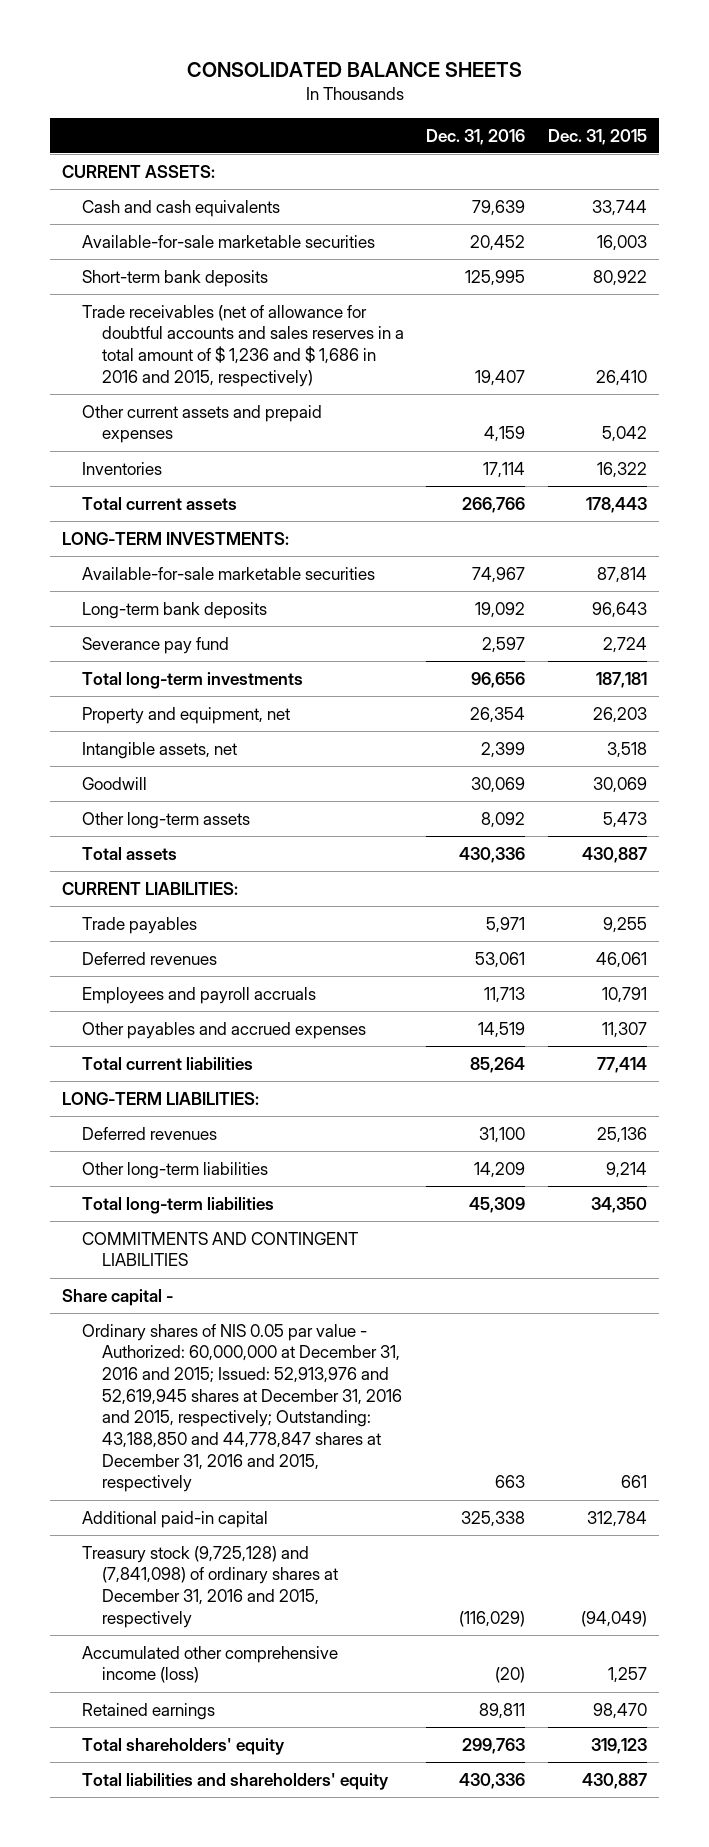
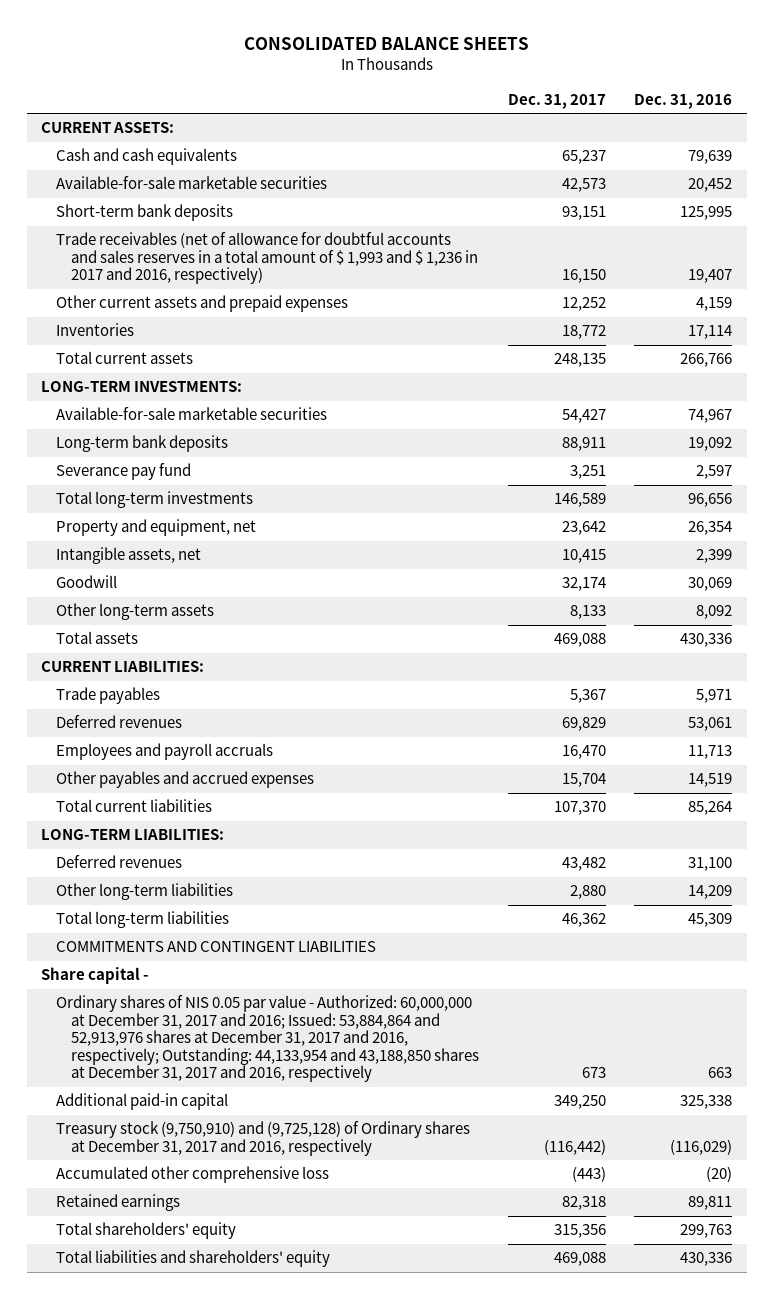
[548,128,648,145] Dec. 31, 2015 -> none
none -> [507,93,606,109] Dec. 31, 2017
[81,304,404,387] Trade receivables (net of allowance for doubtful accounts and sales reserves in a total amount of $ 1,236 and $ 1,686 in 2016 and 2015, respectively) -> [56,232,479,285] Trade receivables (net of allowance for doubtful accounts and sales reserves in a total amount of $ 1,993 and $ 1,236 in 2017 and 2016, respectively)
[81,1323,402,1493] Ordinary shares of NIS 0.05 par value - Authorized: 60,000,000 at December 31, 2016 and 2015; Issued: 52,913,976 and 52,619,945 shares at December 31, 2016 and 2015, respectively; Outstanding: 43,188,850 and 44,778,847 shares at December 31, 2016 and 2015, respectively -> [56,995,480,1083] Ordinary shares of NIS 0.05 par value - Authorized: 60,000,000 at December 31, 2017 and 2016; Issued: 53,884,864 and 52,913,976 shares at December 31, 2017 and 2016, respectively; Outstanding: 44,133,954 and 43,188,850 shares at December 31, 2017 and 2016, respectively
[81,1545,338,1628] Treasury stock (9,725,128) and (7,841,098) of ordinary shares at December 31, 2016 and 2015, respectively -> [56,1121,471,1156] Treasury stock (9,750,910) and (9,725,128) of Ordinary shares at December 31, 2017 and 2016, respectively
[81,1645,338,1684] Accumulated other comprehensive income (loss) -> [56,1166,330,1184] Accumulated other comprehensive loss

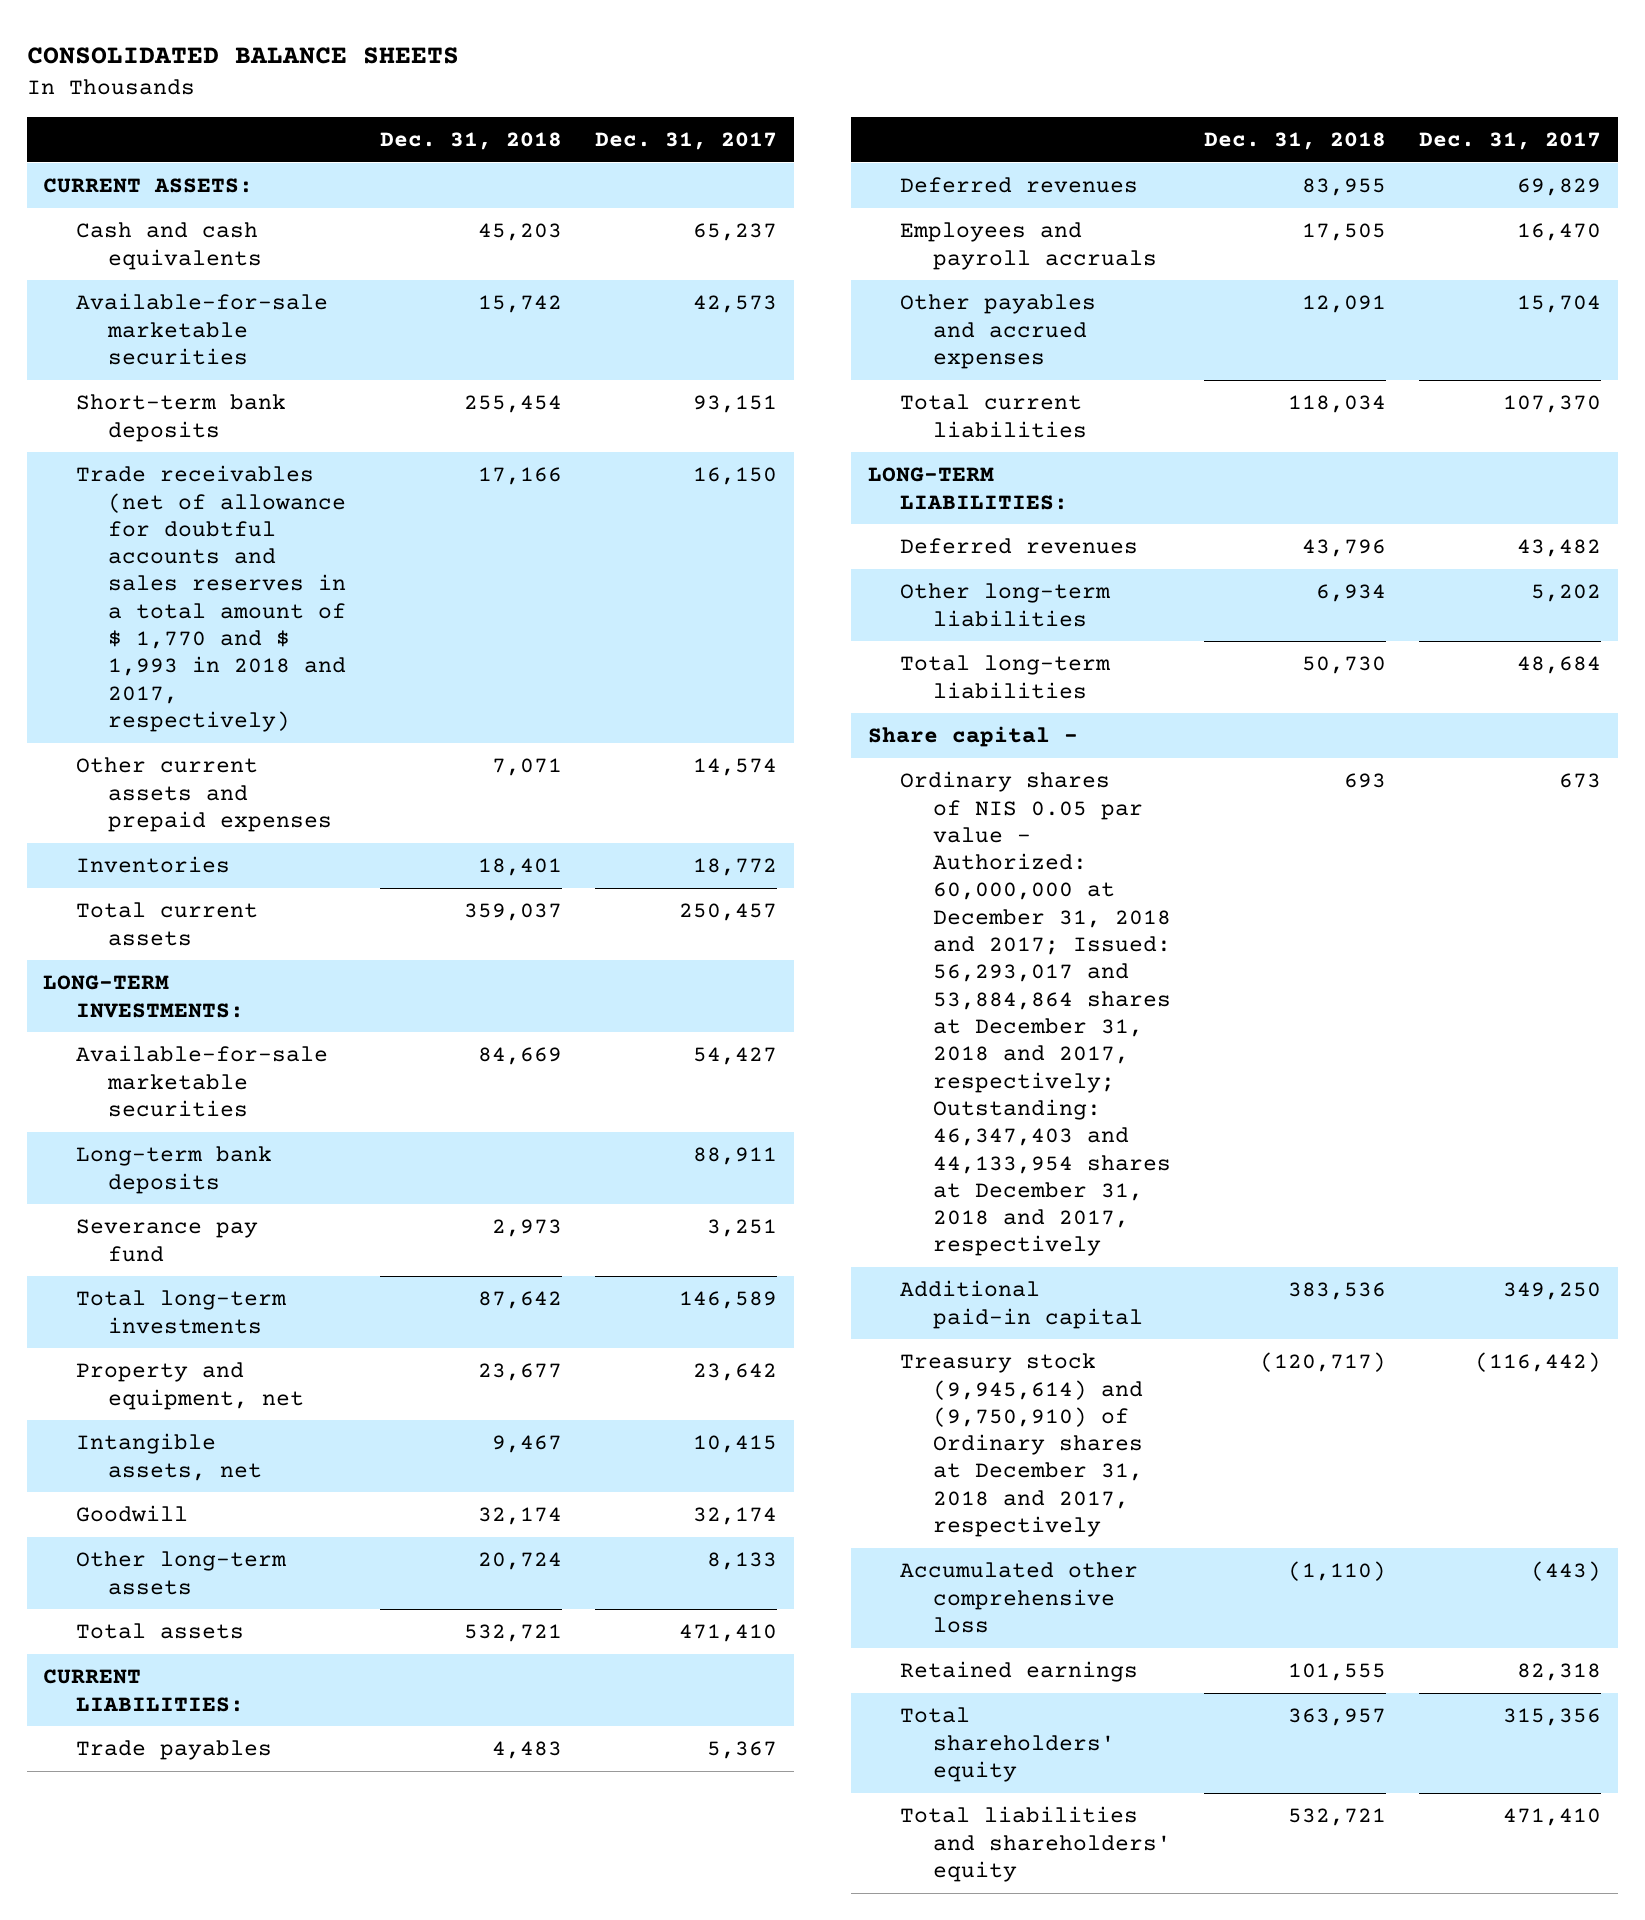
[634,93,733,109] Dec. 31, 2016 -> none
none -> [379,131,562,150] Dec. 31, 2018
[56,232,479,285] Trade receivables (net of allowance for doubtful accounts and sales reserves in a total amount of $ 1,993 and $ 1,236 in 2017 and 2016, respectively) -> [75,465,347,733] Trade receivables (net of allowance for doubtful accounts and sales reserves in a total amount of $ 1,770 and $ 1,993 in 2018 and 2017, respectively)
[561,297,606,312] 12,252 -> [692,758,777,777] 14,574
[553,353,606,368] 248,135 -> [678,903,777,922] 250,457
[553,633,606,648] 469,088 -> [678,1624,777,1643] 471,410
[56,941,377,953] COMMITMENTS AND CONTINGENT LIABILITIES -> none
[569,885,606,900] 2,880 -> [1531,584,1602,603] 5,202
[561,913,606,928] 46,362 -> [1517,656,1602,675] 48,684
[56,995,480,1083] Ordinary shares of NIS 0.05 par value - Authorized: 60,000,000 at December 31, 2017 and 2016; Issued: 53,884,864 and 52,913,976 shares at December 31, 2017 and 2016, respectively; Outstanding: 44,133,954 and 43,188,850 shares at December 31, 2017 and 2016, respectively -> [900,771,1171,1257] Ordinary shares of NIS 0.05 par value - Authorized: 60,000,000 at December 31, 2018 and 2017; Issued: 56,293,017 and 53,884,864 shares at December 31, 2018 and 2017, respectively; Outstanding: 46,347,403 and 44,133,954 shares at December 31, 2018 and 2017, respectively
[56,1121,471,1156] Treasury stock (9,750,910) and (9,725,128) of Ordinary shares at December 31, 2017 and 2016, respectively -> [900,1353,1143,1538] Treasury stock (9,945,614) and (9,750,910) of Ordinary shares at December 31, 2018 and 2017, respectively
[553,1252,606,1267] 469,088 -> [1503,1808,1602,1827] 471,410

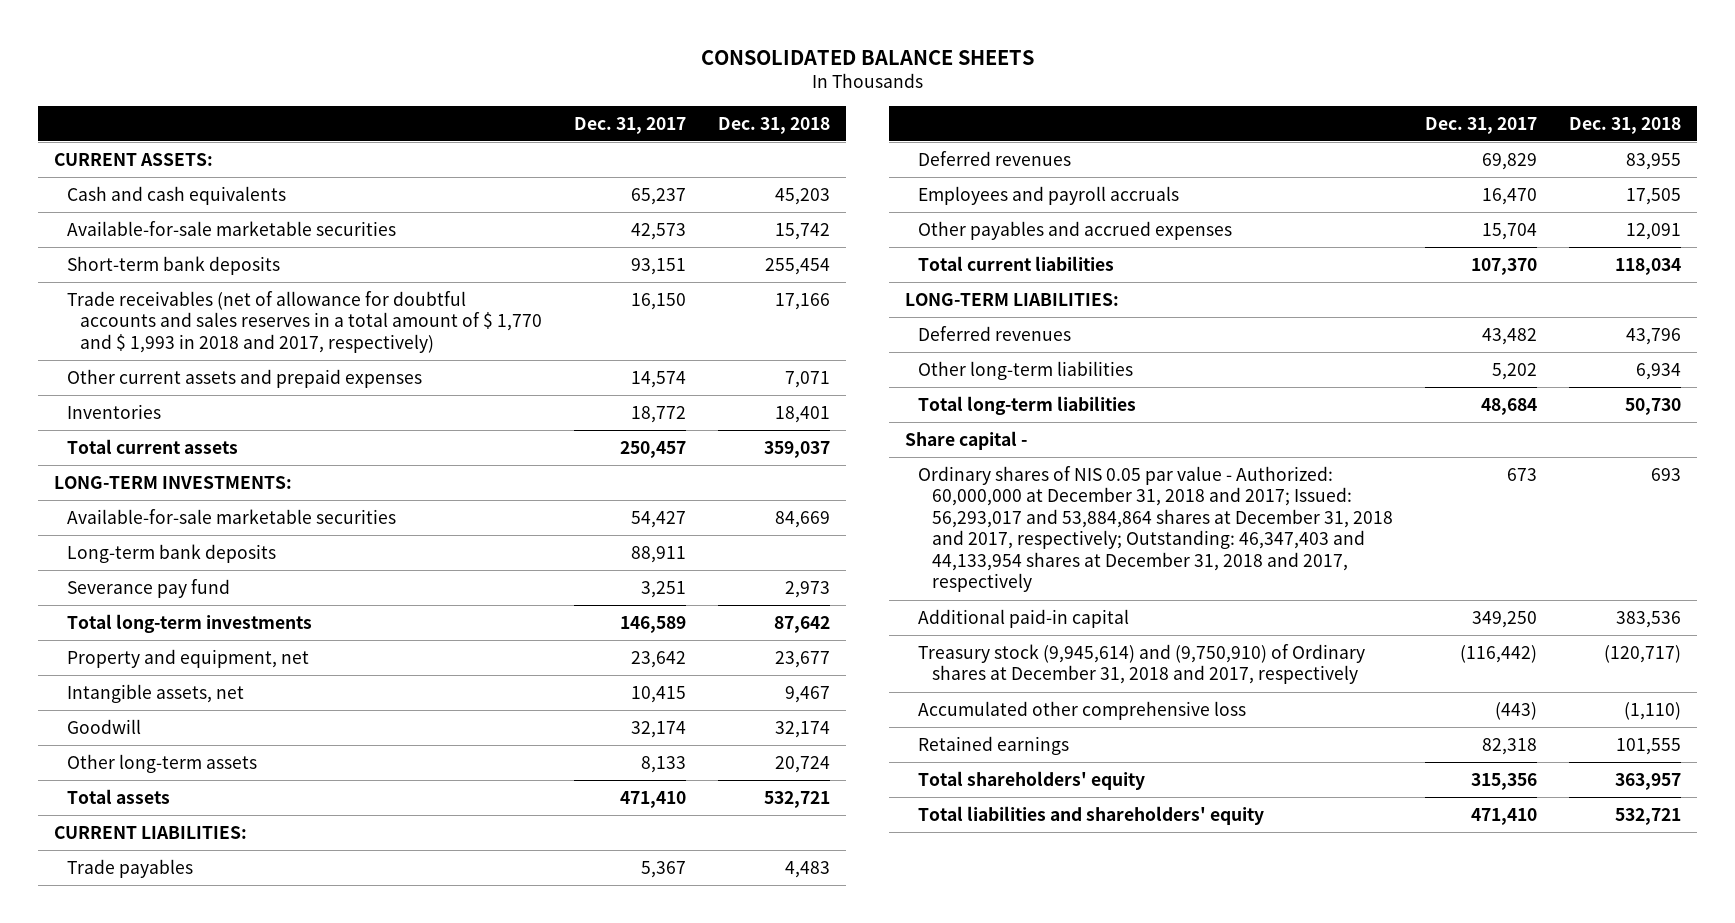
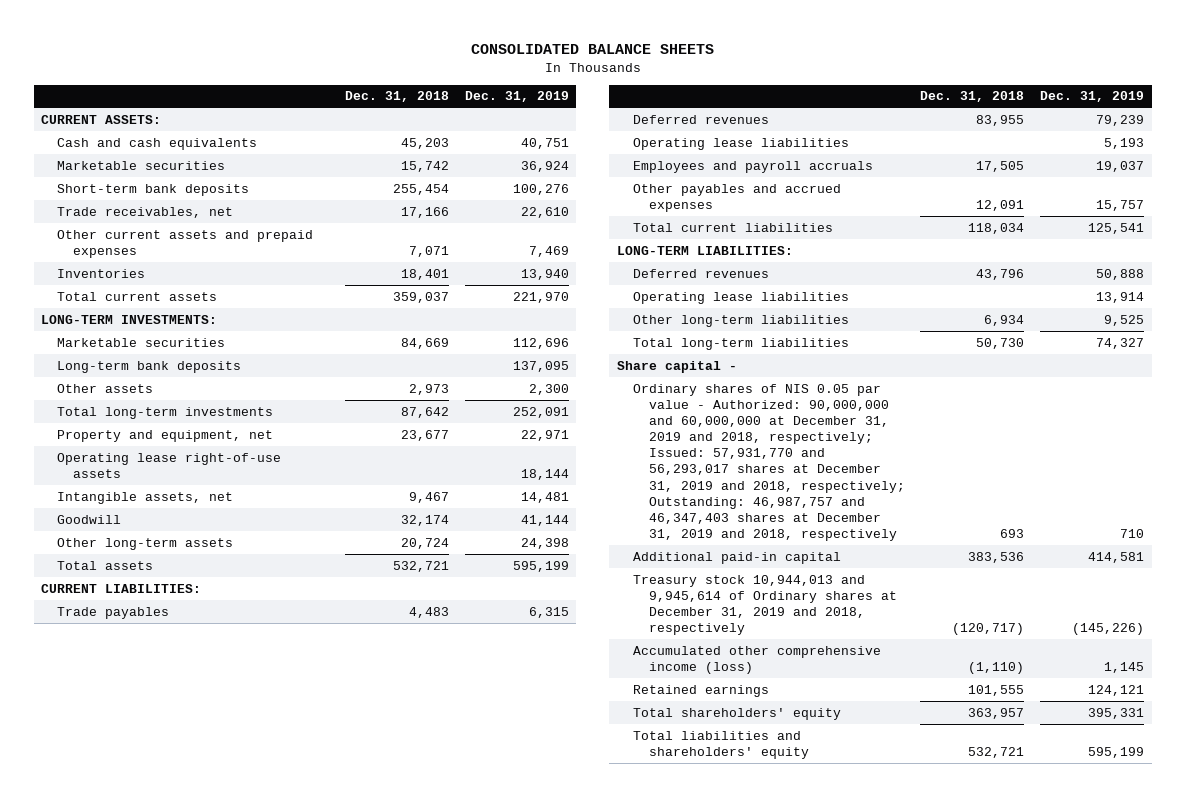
[574,116,687,134] Dec. 31, 2017 -> none
none -> [464,91,569,103] Dec. 31, 2019
[67,220,397,236] Available-for-sale marketable securities -> [57,160,226,170] Marketable securities
[67,290,543,353] Trade receivables (net of allowance for doubtful accounts and sales reserves in a total amount of $ 1,770 and $ 1,993 in 2018 and 2017, respectively) -> [57,206,234,218] Trade receivables, net
[67,508,397,524] Available-for-sale marketable securities -> [57,337,226,347] Marketable securities
[67,578,231,598] Severance pay fund -> [57,383,154,393] Other assets
none -> [57,452,282,478] Operating lease right-of-use assets
none -> [632,137,849,150] Operating lease liabilities
none -> [632,291,849,304] Operating lease liabilities
[918,465,1393,593] Ordinary shares of NIS 0.05 par value - Authorized: 60,000,000 at December 31, 2018 and 2017; Issued: 56,293,017 and 53,884,864 shares at December 31, 2018 and 2017, respectively; Outstanding: 46,347,403 and 44,133,954 shares at December 31, 2018 and 2017, respectively -> [632,383,905,542] Ordinary shares of NIS 0.05 par value - Authorized: 90,000,000 and 60,000,000 at December 31, 2019 and 2018, respectively; Issued: 57,931,770 and 56,293,017 shares at December 31, 2019 and 2018, respectively; Outstanding: 46,987,757 and 46,347,403 shares at December 31, 2019 and 2018, respectively
[918,643,1366,685] Treasury stock (9,945,614) and (9,750,910) of Ordinary shares at December 31, 2018 and 2017, respectively -> [632,574,897,636] Treasury stock 10,944,013 and 9,945,614 of Ordinary shares at December 31, 2019 and 2018, respectively
[918,700,1247,720] Accumulated other comprehensive loss -> [632,645,881,674] Accumulated other comprehensive income (loss)

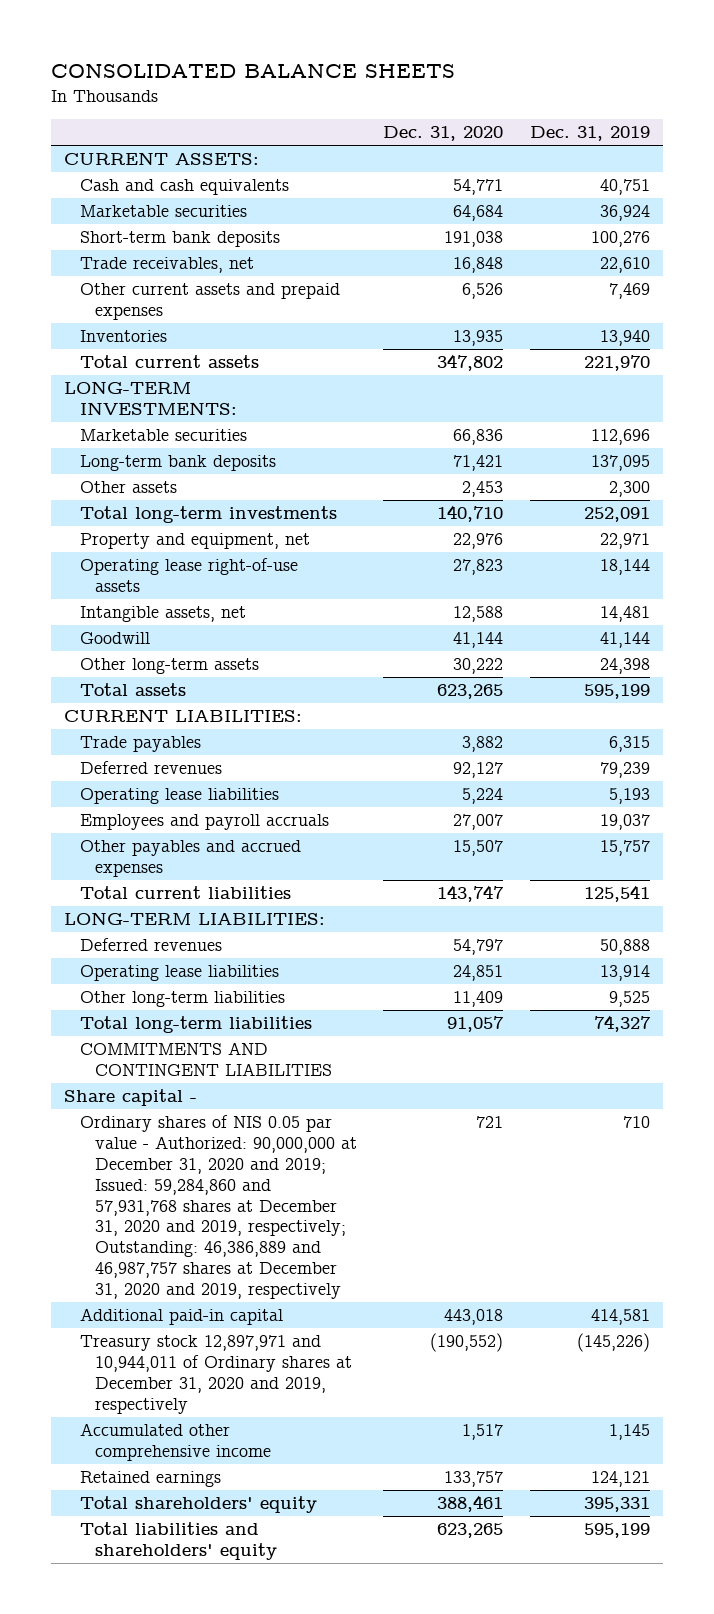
[344,91,449,103] Dec. 31, 2018 -> none
none -> [383,126,504,142] Dec. 31, 2020
none -> [79,1042,333,1076] COMMITMENTS AND CONTINGENT LIABILITIES
[632,383,905,542] Ordinary shares of NIS 0.05 par value - Authorized: 90,000,000 and 60,000,000 at December 31, 2019 and 2018, respectively; Issued: 57,931,770 and 56,293,017 shares at December 31, 2019 and 2018, respectively; Outstanding: 46,987,757 and 46,347,403 shares at December 31, 2019 and 2018, respectively -> [79,1115,358,1300] Ordinary shares of NIS 0.05 par value - Authorized: 90,000,000 at December 31, 2020 and 2019; Issued: 59,284,860 and 57,931,768 shares at December 31, 2020 and 2019, respectively; Outstanding: 46,386,889 and 46,987,757 shares at December 31, 2020 and 2019, respectively
[632,574,897,636] Treasury stock 10,944,013 and 9,945,614 of Ordinary shares at December 31, 2019 and 2018, respectively -> [79,1335,353,1414] Treasury stock 12,897,971 and 10,944,011 of Ordinary shares at December 31, 2020 and 2019, respectively
[632,645,881,674] Accumulated other comprehensive income (loss) -> [79,1423,272,1461] Accumulated other comprehensive income

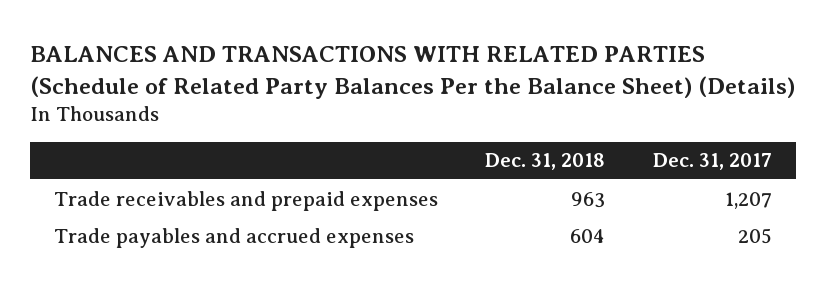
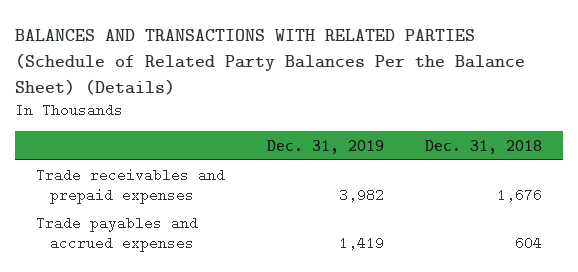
[652,153,772,171] Dec. 31, 2017 -> none
none -> [266,139,384,154] Dec. 31, 2019
[571,191,606,208] 963 -> [497,188,543,203] 1,676

